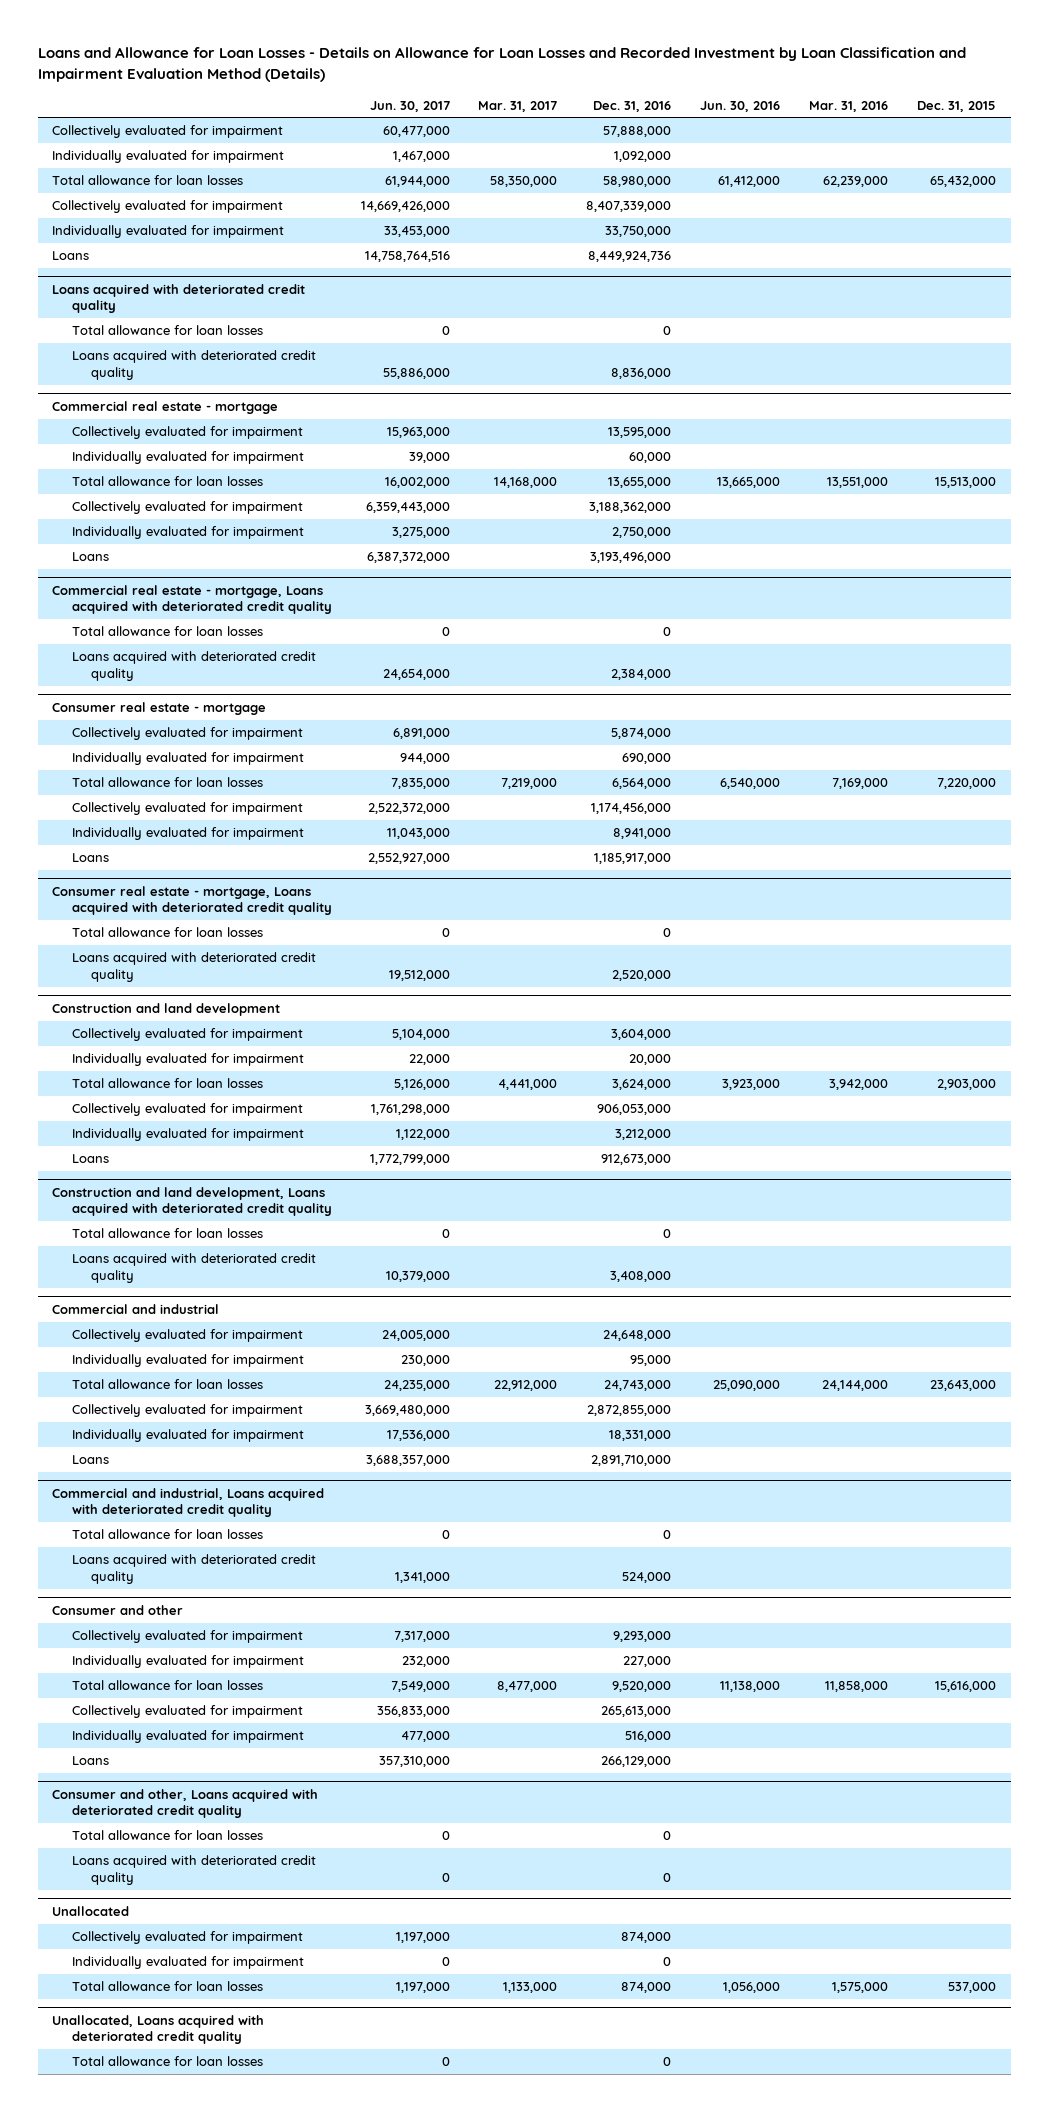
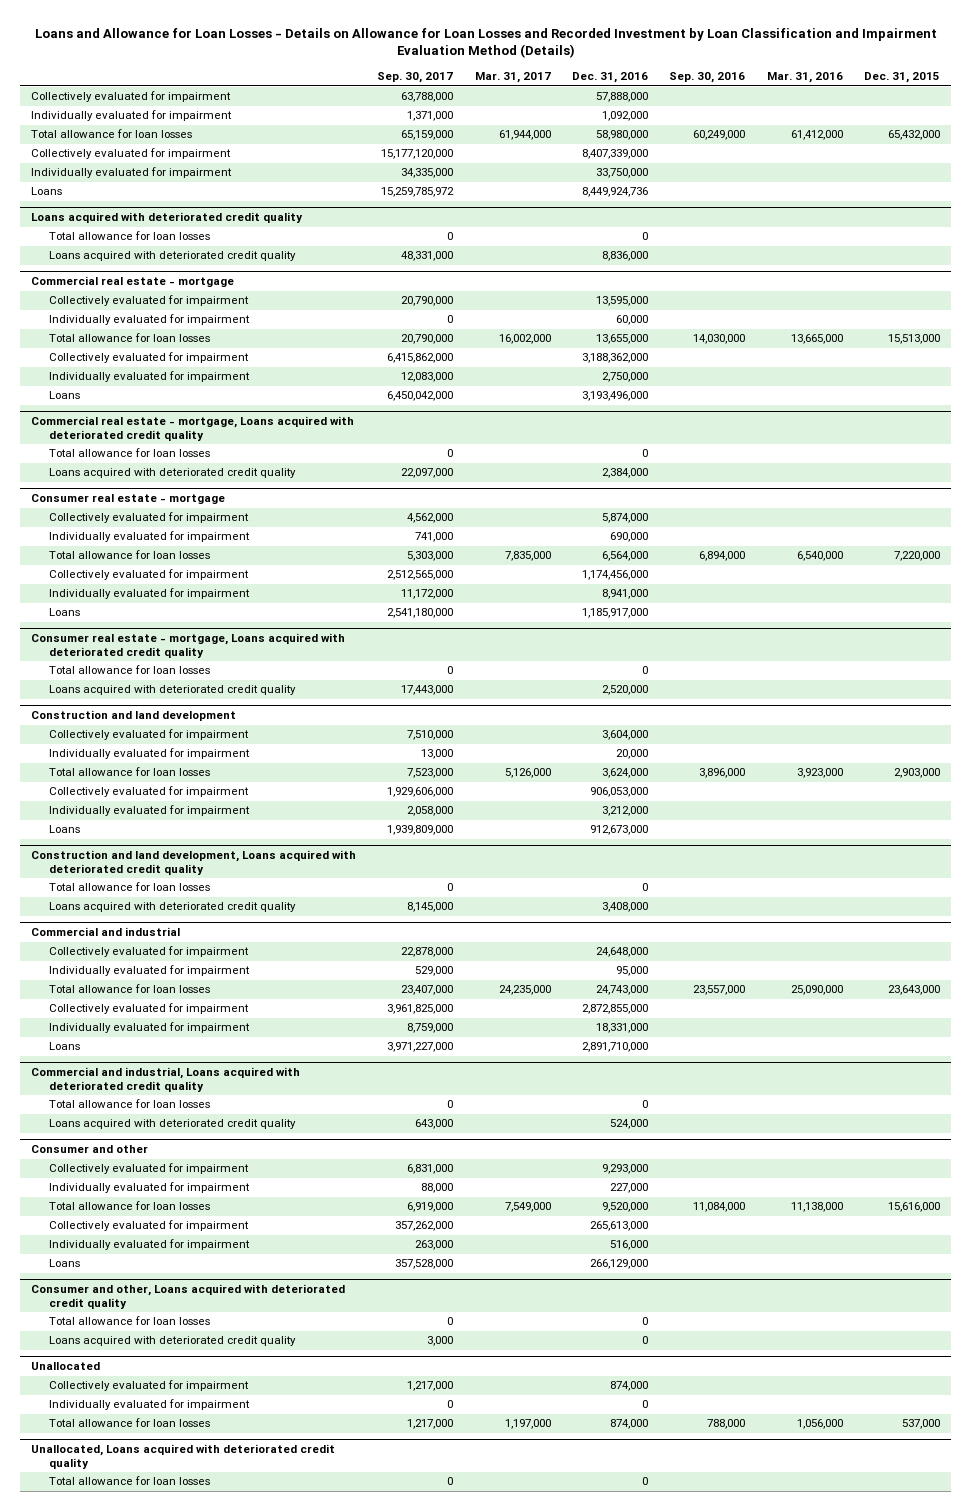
[369,100,450,112] Jun. 30, 2017 -> none
[700,100,781,112] Jun. 30, 2016 -> none
none -> [377,72,454,84] Sep. 30, 2017
none -> [669,72,746,84] Sep. 30, 2016
[490,176,558,188] 58,350,000 -> [498,130,551,141] 61,944,000
[823,176,889,188] 62,239,000 -> [790,130,843,141] 61,412,000
[494,477,558,489] 14,168,000 -> [498,334,551,345] 16,002,000
[827,477,889,489] 13,551,000 -> [790,334,843,345] 13,665,000
[501,778,558,790] 7,219,000 -> [504,551,551,562] 7,835,000
[832,778,889,790] 7,169,000 -> [796,551,843,562] 6,540,000
[498,1079,558,1091] 4,441,000 -> [504,768,551,779] 5,126,000
[829,1079,889,1091] 3,942,000 -> [796,768,843,779] 3,923,000
[494,1380,558,1392] 22,912,000 -> [498,985,551,996] 24,235,000
[822,1380,889,1392] 24,144,000 -> [790,985,843,996] 25,090,000
[497,1681,558,1693] 8,477,000 -> [504,1202,551,1213] 7,549,000
[825,1681,889,1693] 11,858,000 -> [790,1202,843,1213] 11,138,000
[503,1982,558,1994] 1,133,000 -> [504,1419,551,1430] 1,197,000
[832,1982,889,1994] 1,575,000 -> [796,1419,843,1430] 1,056,000

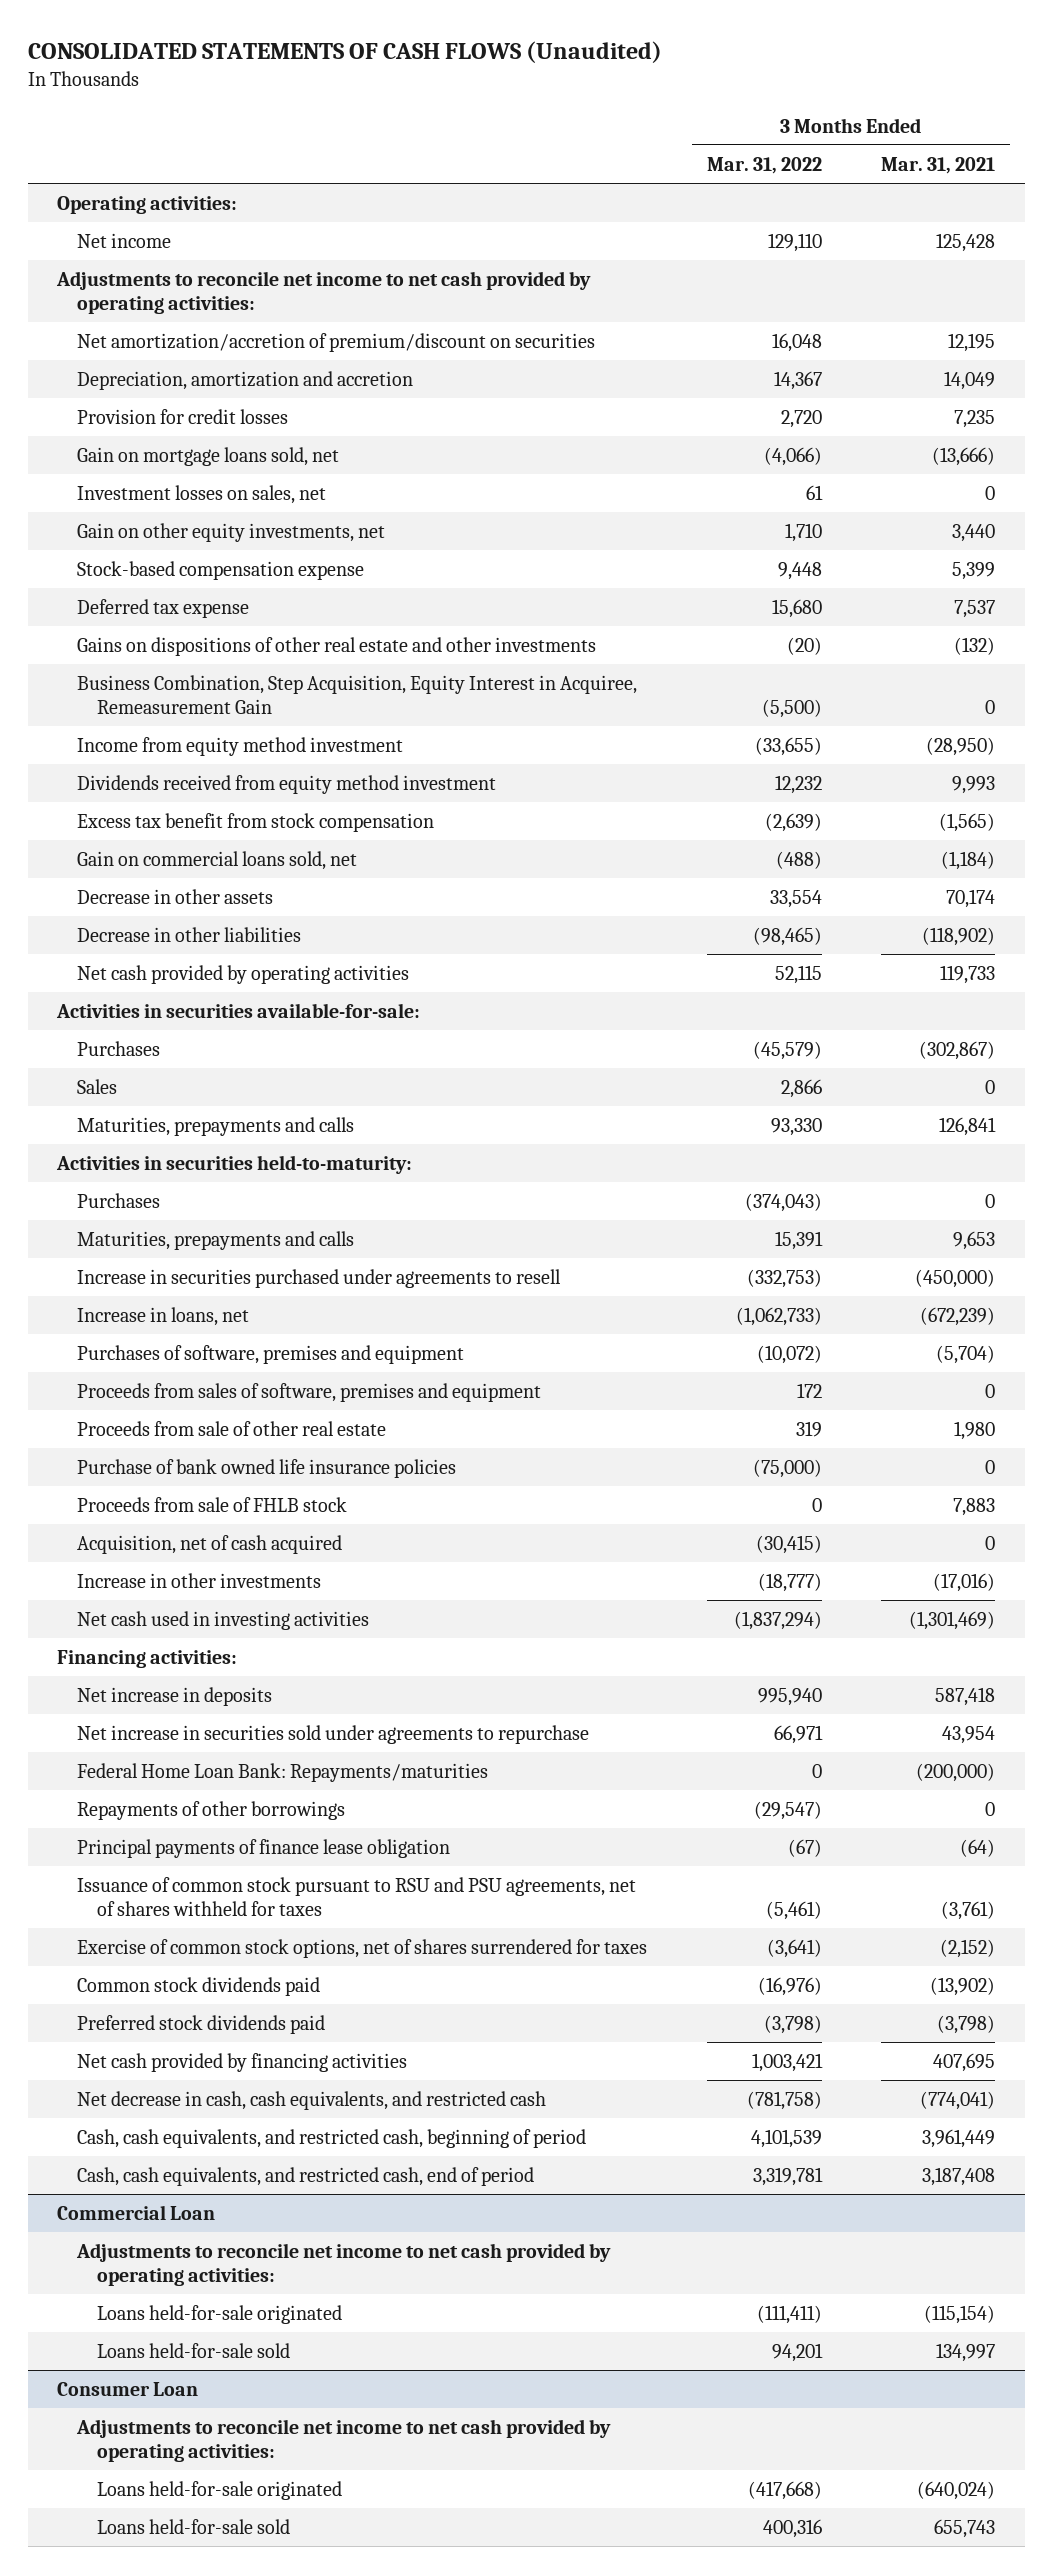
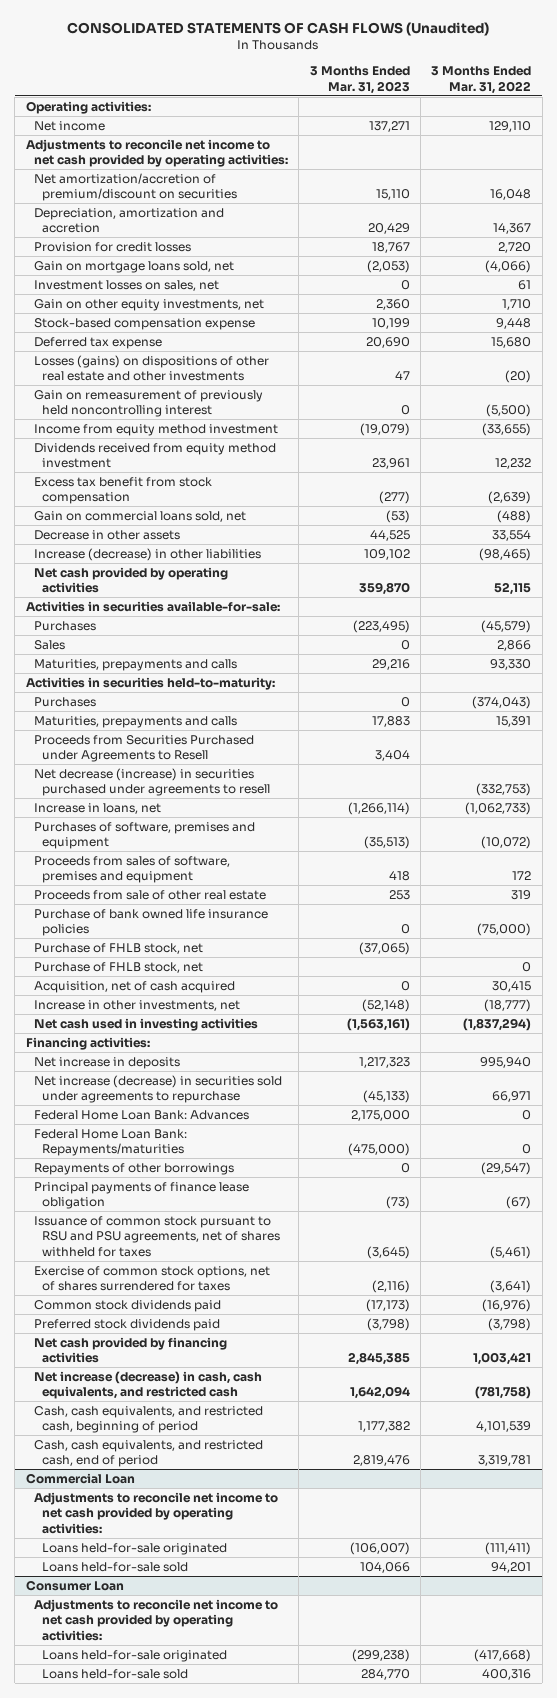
[881,156,996,174] Mar. 31, 2021 -> none
none -> [309,66,410,94] 3 Months Ended Mar. 31, 2023
[77,637,597,657] Gains on dispositions of other real estate and other investments -> [34,354,270,382] Losses (gains) on dispositions of other real estate and other investments
[77,675,638,714] Business Combination, Step Acquisition, Equity Interest in Acquiree, Remeasurement Gain -> [34,389,264,418] Gain on remeasurement of previously held noncontrolling interest
[77,927,302,943] Decrease in other liabilities -> [34,547,262,561] Increase (decrease) in other liabilities
none -> [34,734,255,763] Proceeds from Securities Purchased under Agreements to Resell
[77,1269,562,1289] Increase in securities purchased under agreements to resell -> [34,767,271,797] Net decrease (increase) in securities purchased under agreements to resell
none -> [34,942,204,954] Purchase of FHLB stock, net
[77,1497,348,1513] Proceeds from sale of FHLB stock -> [34,961,204,973] Purchase of FHLB stock, net
[755,1535,822,1555] (30,415) -> [492,980,532,992] 30,415
[77,1573,322,1589] Increase in other investments -> [34,999,241,1011] Increase in other investments, net
[77,1725,590,1745] Net increase in securities sold under agreements to repurchase -> [34,1074,283,1104] Net increase (decrease) in securities sold under agreements to repurchase
none -> [34,1109,250,1120] Federal Home Loan Bank: Advances
[77,2091,547,2111] Net decrease in cash, cash equivalents, and restricted cash -> [34,1370,263,1400] Net increase (decrease) in cash, cash equivalents, and restricted cash

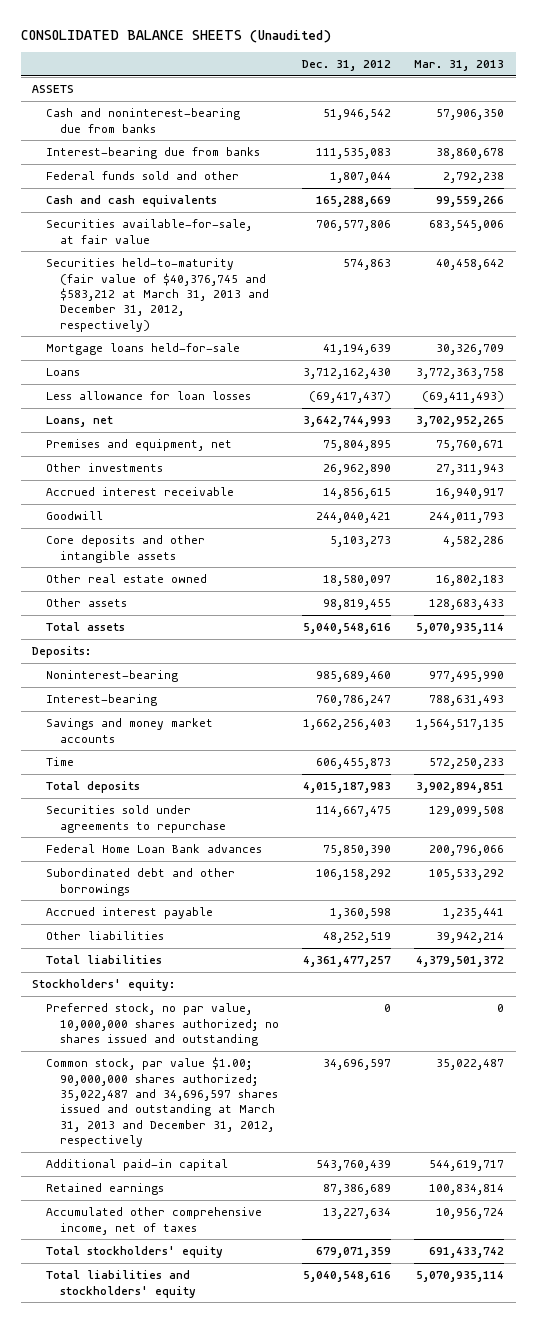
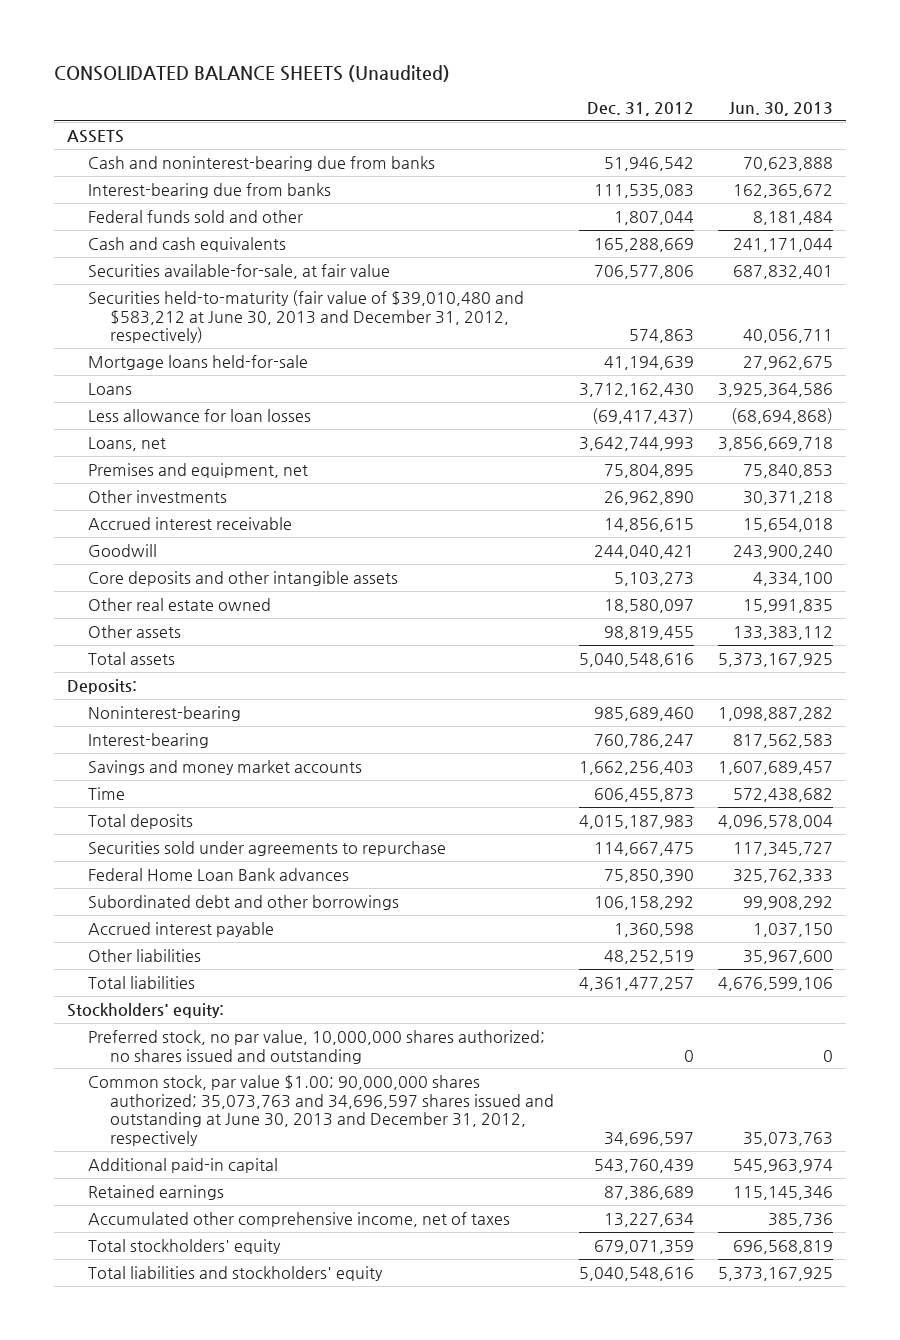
[414,60,505,72] Mar. 31, 2013 -> none
none -> [729,102,834,117] Jun. 30, 2013
[46,258,269,332] Securities held-to-maturity (fair value of $40,376,745 and $583,212 at March 31, 2013 and December 31, 2012, respectively) -> [88,289,525,344] Securities held-to-maturity (fair value of $39,010,480 and $583,212 at June 30, 2013 and December 31, 2012, respectively)
[46,1057,278,1147] Common stock, par value $1.00; 90,000,000 shares authorized; 35,022,487 and 34,696,597 shares issued and outstanding at March 31, 2013 and December 31, 2012, respectively -> [88,1074,554,1147] Common stock, par value $1.00; 90,000,000 shares authorized; 35,073,763 and 34,696,597 shares issued and outstanding at June 30, 2013 and December 31, 2012, respectively

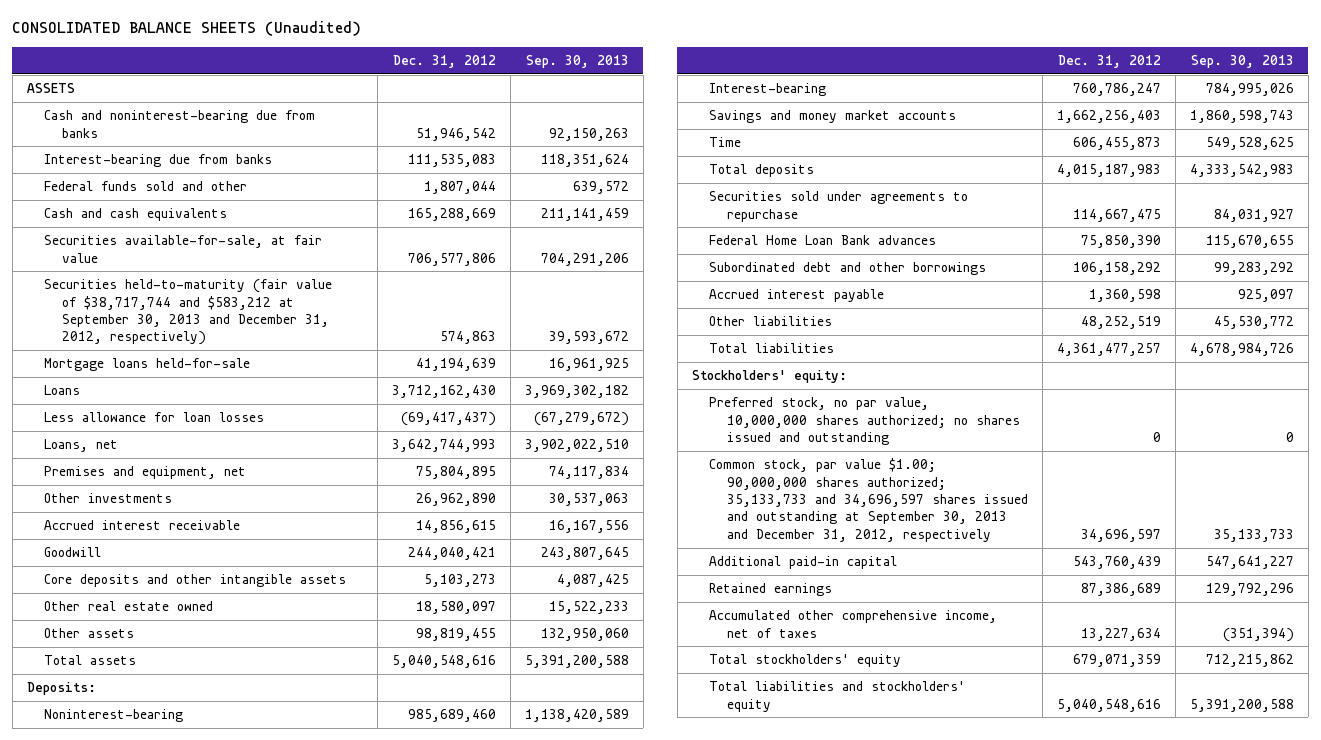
[729,102,834,117] Jun. 30, 2013 -> none
none -> [525,55,629,69] Sep. 30, 2013
[88,289,525,344] Securities held-to-maturity (fair value of $39,010,480 and $583,212 at June 30, 2013 and December 31, 2012, respectively) -> [44,279,333,346] Securities held-to-maturity (fair value of $38,717,744 and $583,212 at September 30, 2013 and December 31, 2012, respectively)
[88,1074,554,1147] Common stock, par value $1.00; 90,000,000 shares authorized; 35,073,763 and 34,696,597 shares issued and outstanding at June 30, 2013 and December 31, 2012, respectively -> [709,458,1028,542] Common stock, par value $1.00; 90,000,000 shares authorized; 35,133,733 and 34,696,597 shares issued and outstanding at September 30, 2013 and December 31, 2012, respectively

